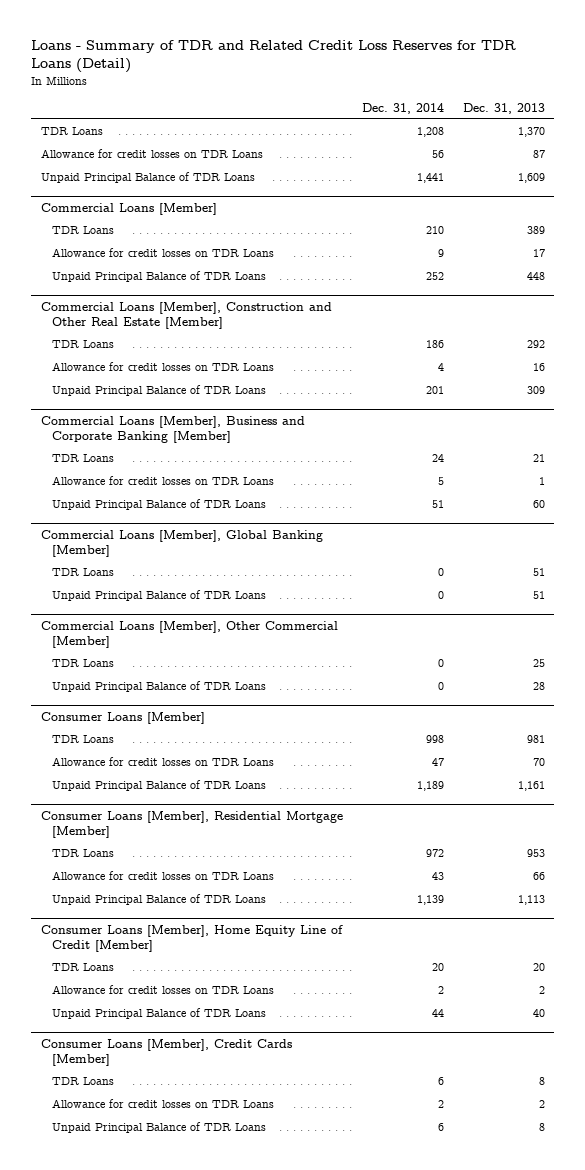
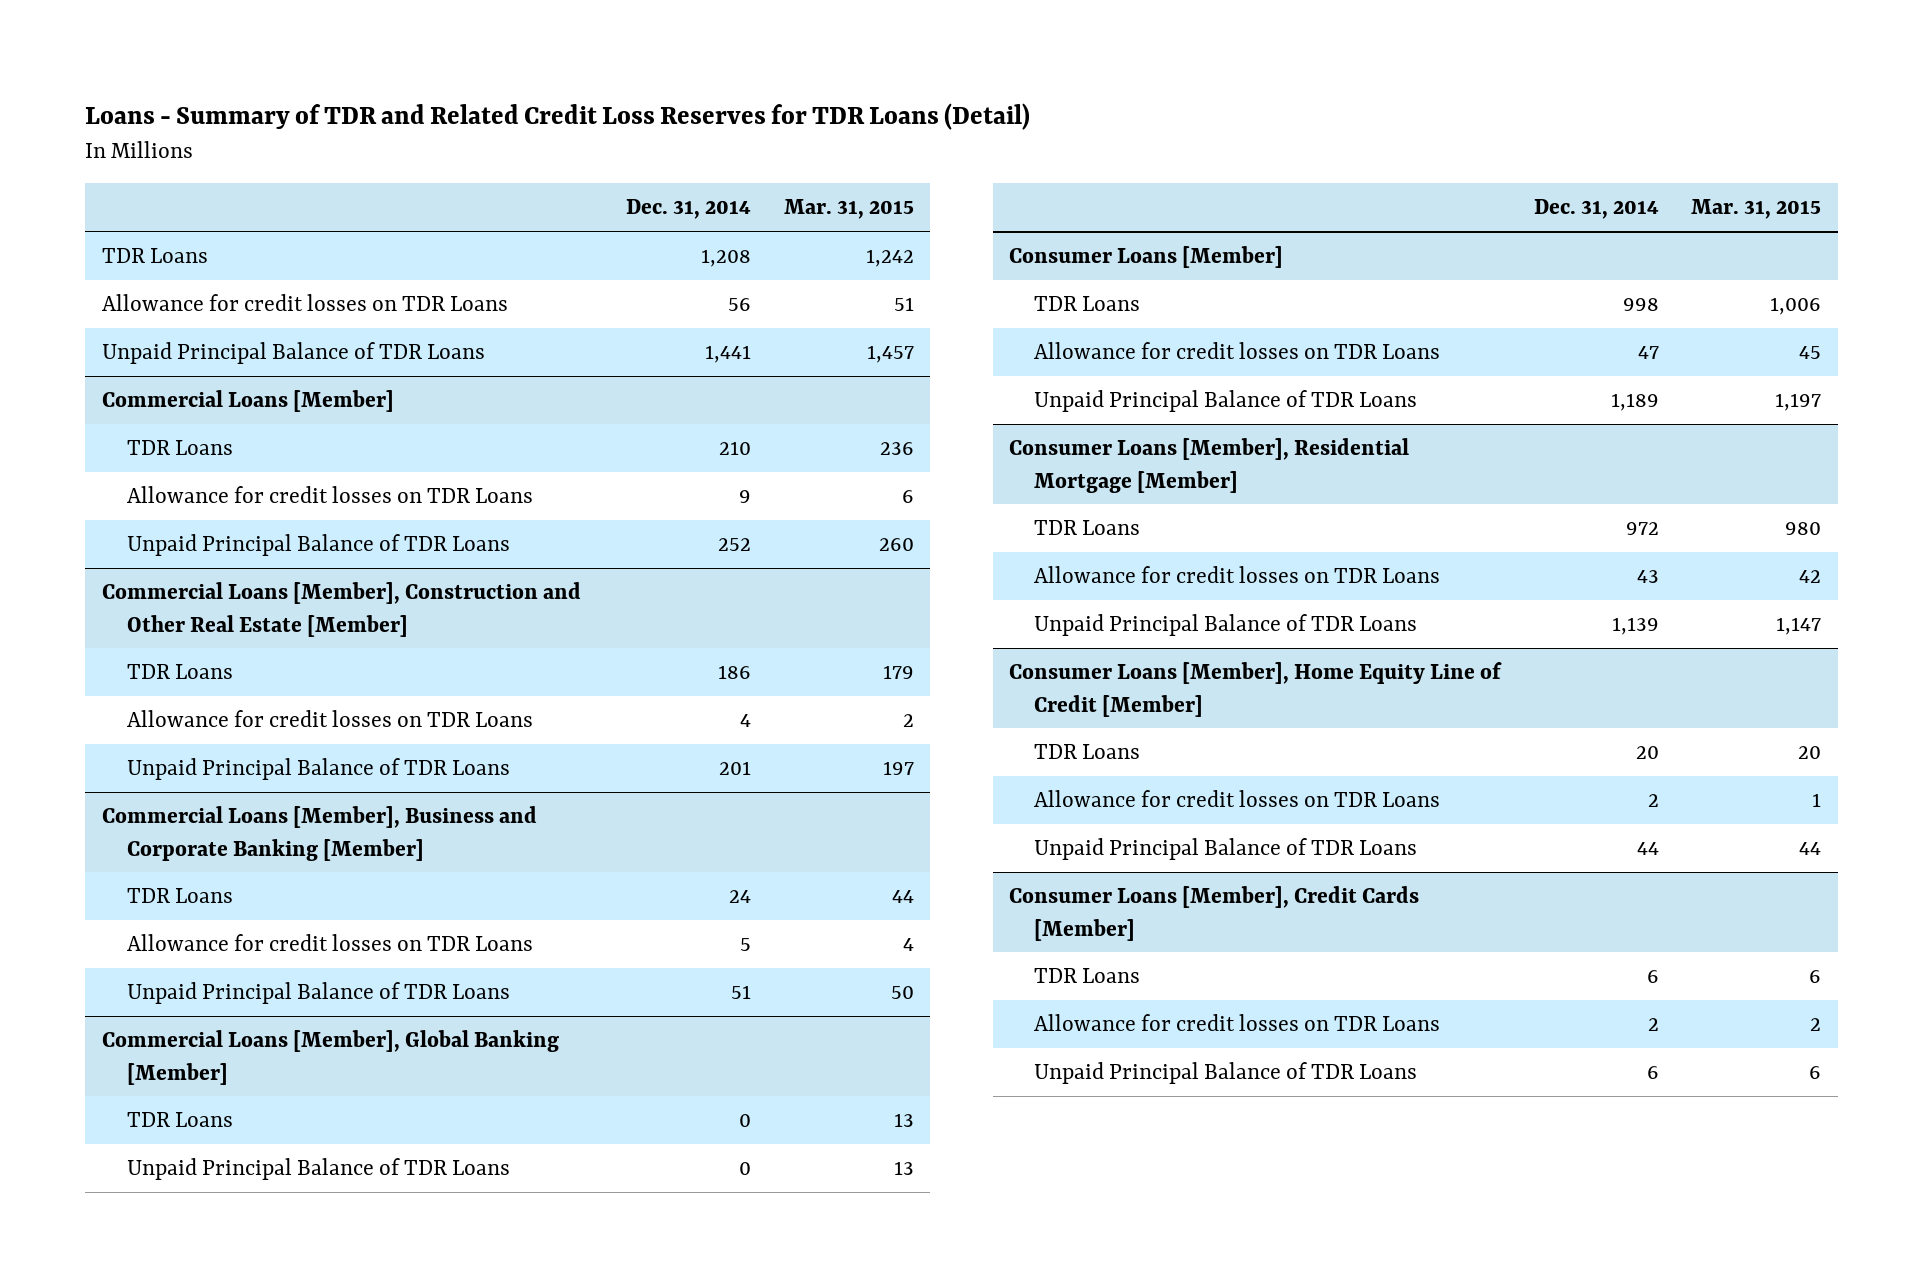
[462,102,545,114] Dec. 31, 2013 -> none
none -> [783,199,914,220] Mar. 31, 2015
[40,620,338,649] Commercial Loans [Member], Other Commercial [Member] -> none
[51,659,114,668] TDR Loans -> none
[51,681,266,693] Unpaid Principal Balance of TDR Loans -> none

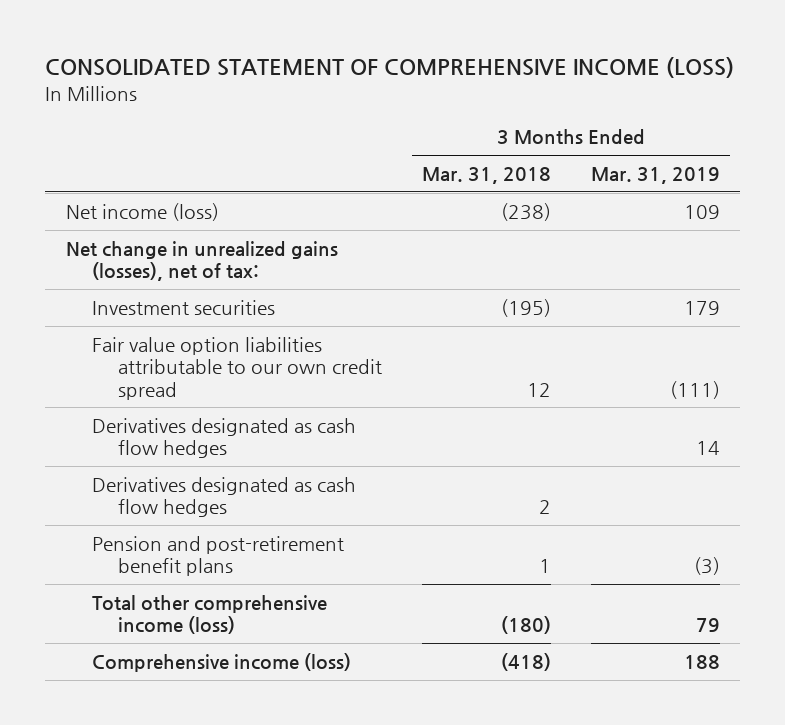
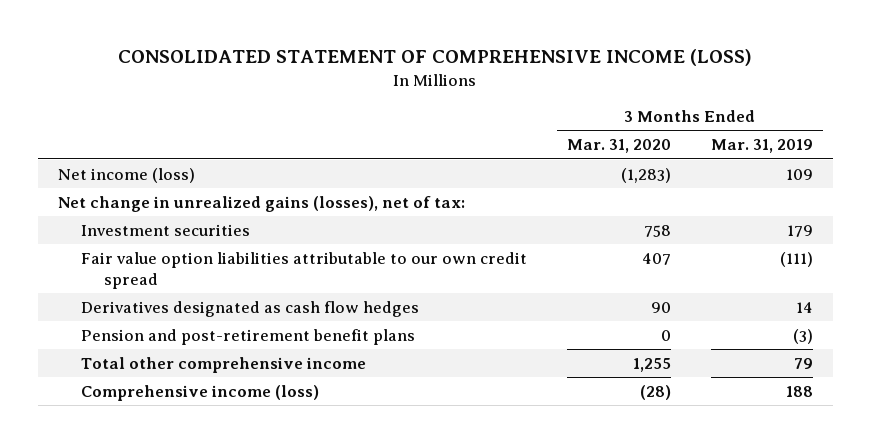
[421,166,551,184] Mar. 31, 2018 -> none
none -> [566,139,671,154] Mar. 31, 2020
[91,476,356,518] Derivatives designated as cash flow hedges -> none
[91,594,327,635] Total other comprehensive income (loss) -> [81,356,367,373] Total other comprehensive income

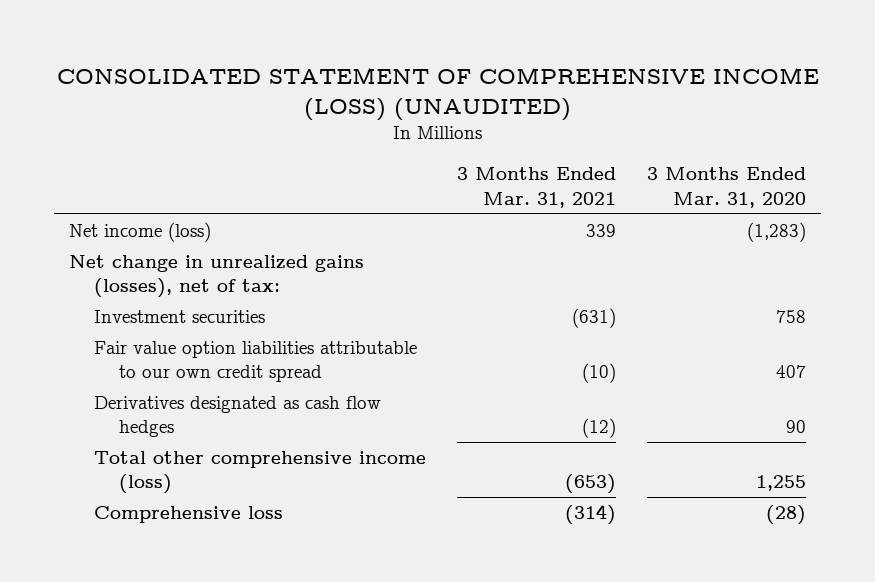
[118,49,753,67] CONSOLIDATED STATEMENT OF COMPREHENSIVE INCOME (LOSS) -> [56,66,819,121] CONSOLIDATED STATEMENT OF COMPREHENSIVE INCOME (LOSS) (UNAUDITED)
[710,139,813,154] Mar. 31, 2019 -> none
none -> [457,167,617,208] 3 Months Ended Mar. 31, 2021
[81,328,416,345] Pension and post-retirement benefit plans -> none
[81,356,367,373] Total other comprehensive income -> [94,450,427,495] Total other comprehensive income (loss)
[81,384,320,401] Comprehensive income (loss) -> [94,505,284,523] Comprehensive loss

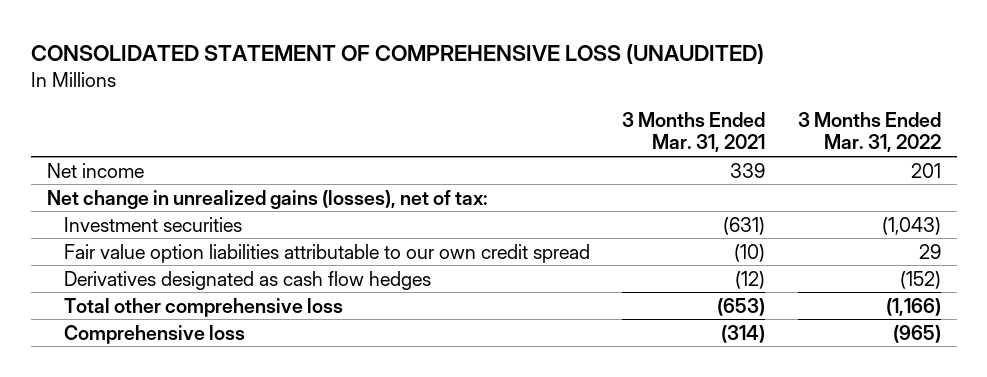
[56,66,819,121] CONSOLIDATED STATEMENT OF COMPREHENSIVE INCOME (LOSS) (UNAUDITED) -> [30,43,764,64] CONSOLIDATED STATEMENT OF COMPREHENSIVE LOSS (UNAUDITED)
[646,167,806,208] 3 Months Ended Mar. 31, 2020 -> none
none -> [797,111,941,153] 3 Months Ended Mar. 31, 2022
[69,221,212,242] Net income (loss) -> [46,162,144,178] Net income
[94,450,427,495] Total other comprehensive income (loss) -> [63,297,343,317] Total other comprehensive loss

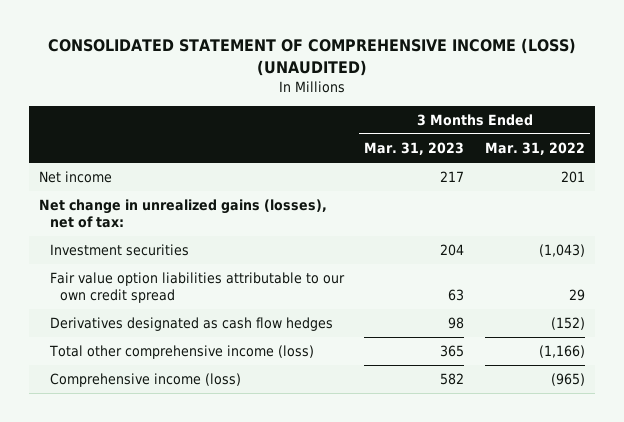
[30,43,764,64] CONSOLIDATED STATEMENT OF COMPREHENSIVE LOSS (UNAUDITED) -> [48,37,577,76] CONSOLIDATED STATEMENT OF COMPREHENSIVE INCOME (LOSS) (UNAUDITED)
[622,111,766,153] 3 Months Ended Mar. 31, 2021 -> none
none -> [364,142,465,156] Mar. 31, 2023
[63,297,343,317] Total other comprehensive loss -> [48,345,314,360] Total other comprehensive income (loss)
[63,324,245,344] Comprehensive loss -> [49,373,241,388] Comprehensive income (loss)

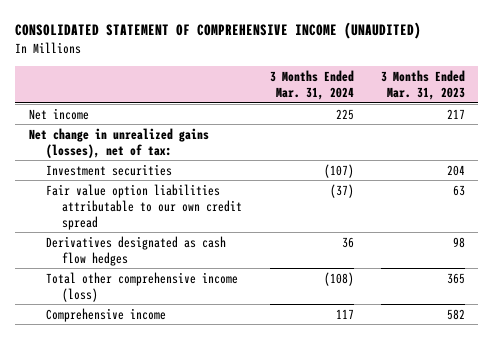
[48,37,577,76] CONSOLIDATED STATEMENT OF COMPREHENSIVE INCOME (LOSS) (UNAUDITED) -> [15,22,422,40] CONSOLIDATED STATEMENT OF COMPREHENSIVE INCOME (UNAUDITED)
[484,142,585,156] Mar. 31, 2022 -> none
none -> [269,69,354,101] 3 Months Ended Mar. 31, 2024
[49,373,241,388] Comprehensive income (loss) -> [45,307,166,322] Comprehensive income

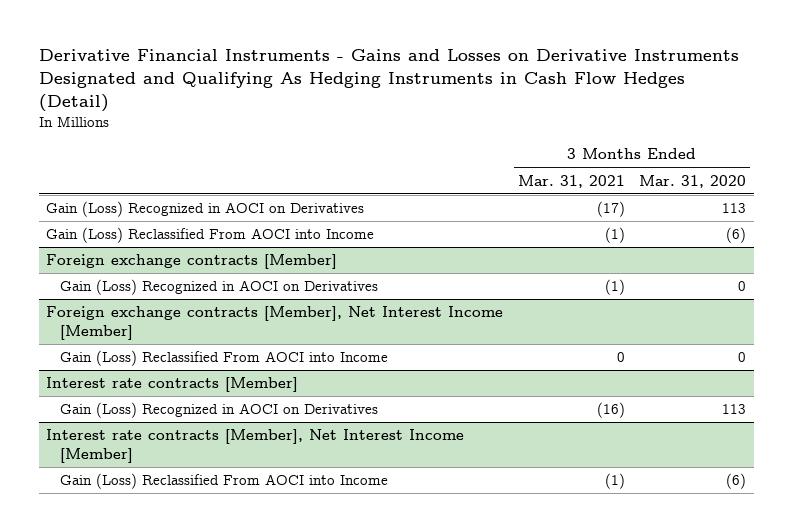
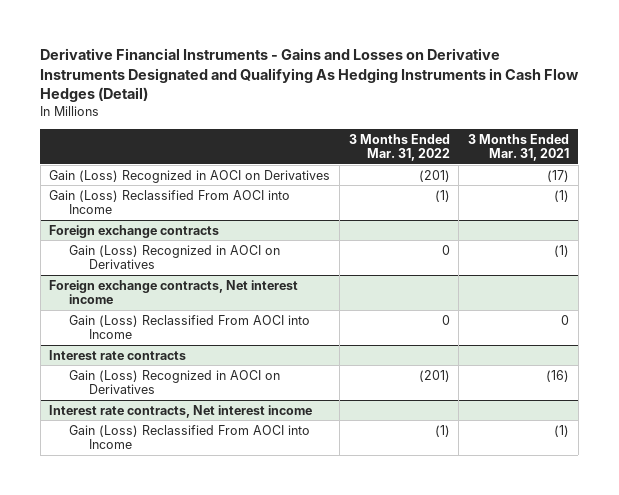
[639,174,747,188] Mar. 31, 2020 -> none
none -> [348,133,450,162] 3 Months Ended Mar. 31, 2022
[46,254,338,270] Foreign exchange contracts [Member] -> [49,224,220,238] Foreign exchange contracts
[46,306,504,340] Foreign exchange contracts [Member], Net Interest Income [Member] -> [49,279,299,305] Foreign exchange contracts, Net interest income
[46,377,299,393] Interest rate contracts [Member] -> [49,349,187,360] Interest rate contracts
[46,429,465,463] Interest rate contracts [Member], Net Interest Income [Member] -> [49,404,313,418] Interest rate contracts, Net interest income

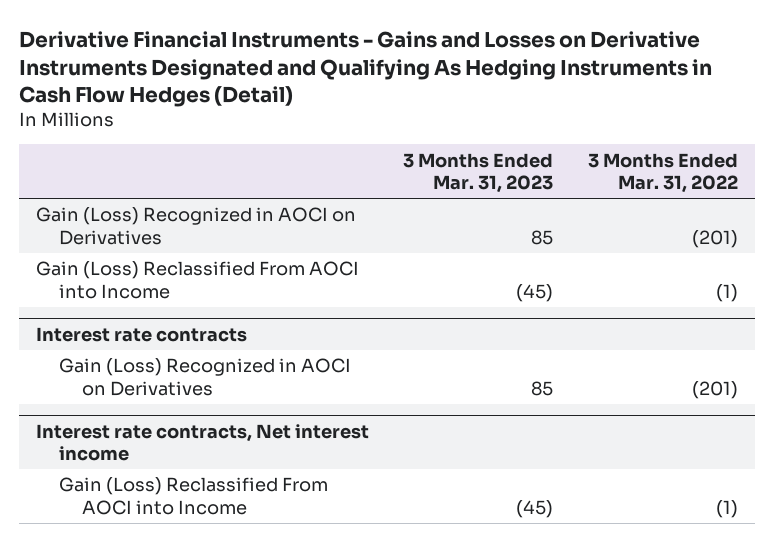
[468,133,570,162] 3 Months Ended Mar. 31, 2021 -> none
none -> [403,152,554,194] 3 Months Ended Mar. 31, 2023
[49,224,220,238] Foreign exchange contracts -> none
[69,244,281,270] Gain (Loss) Recognized in AOCI on Derivatives -> none
[49,279,299,305] Foreign exchange contracts, Net interest income -> none
[69,314,311,340] Gain (Loss) Reclassified From AOCI into Income -> none

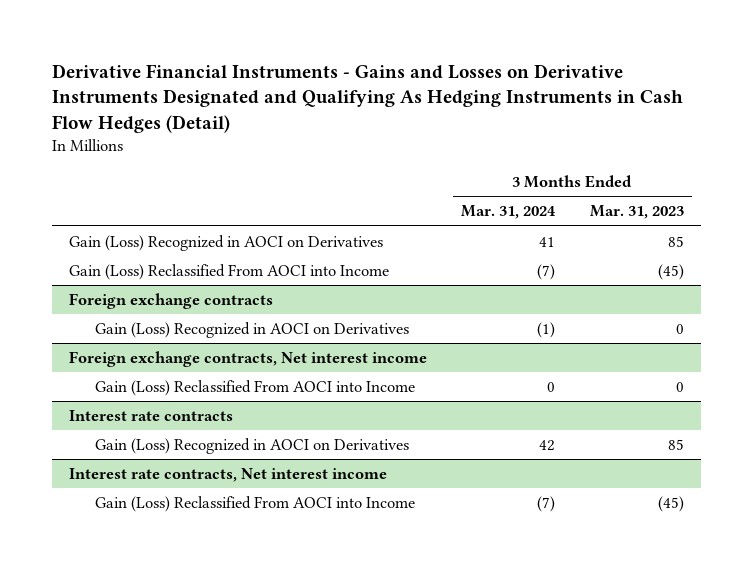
[587,152,738,194] 3 Months Ended Mar. 31, 2022 -> none
none -> [461,205,557,220] Mar. 31, 2024
none -> [69,292,274,309] Foreign exchange contracts
none -> [95,321,410,338] Gain (Loss) Recognized in AOCI on Derivatives
none -> [69,350,428,367] Foreign exchange contracts, Net interest income
none -> [95,379,416,396] Gain (Loss) Reclassified From AOCI into Income

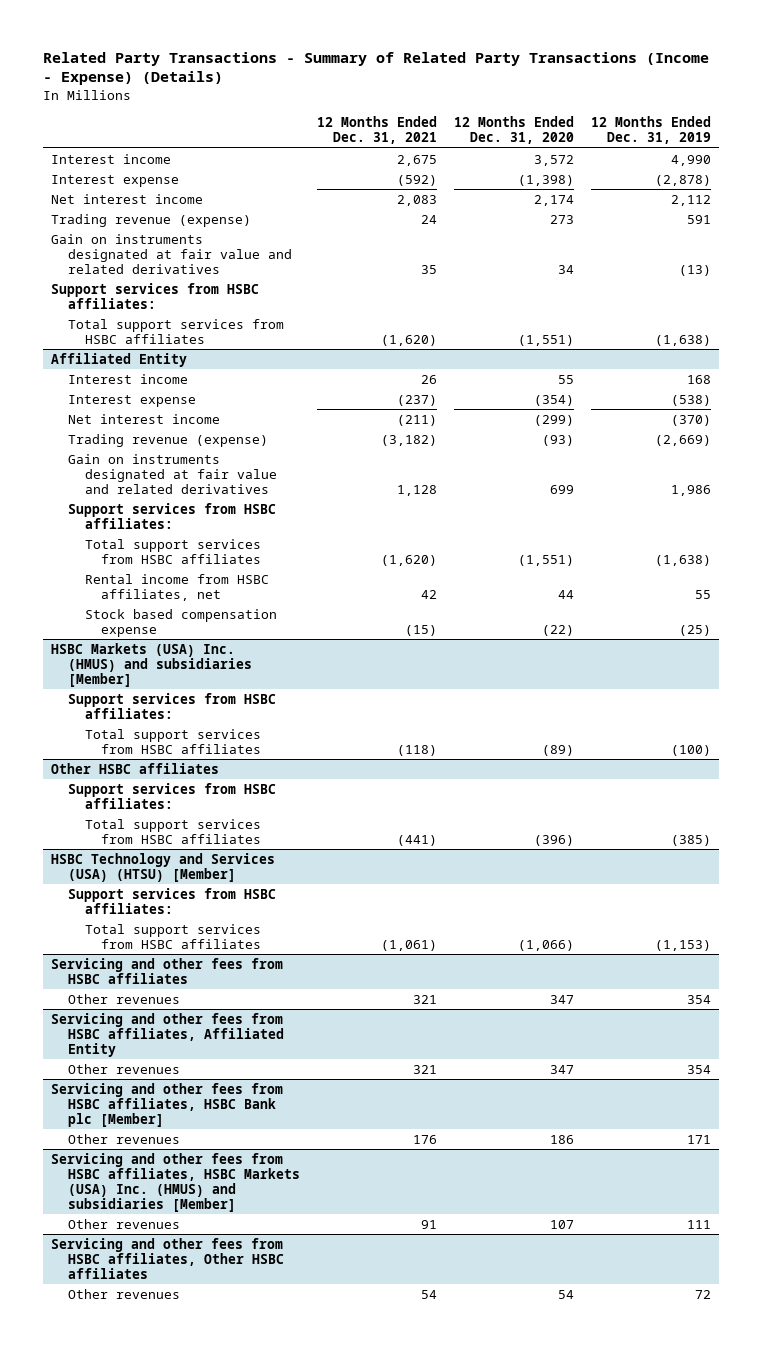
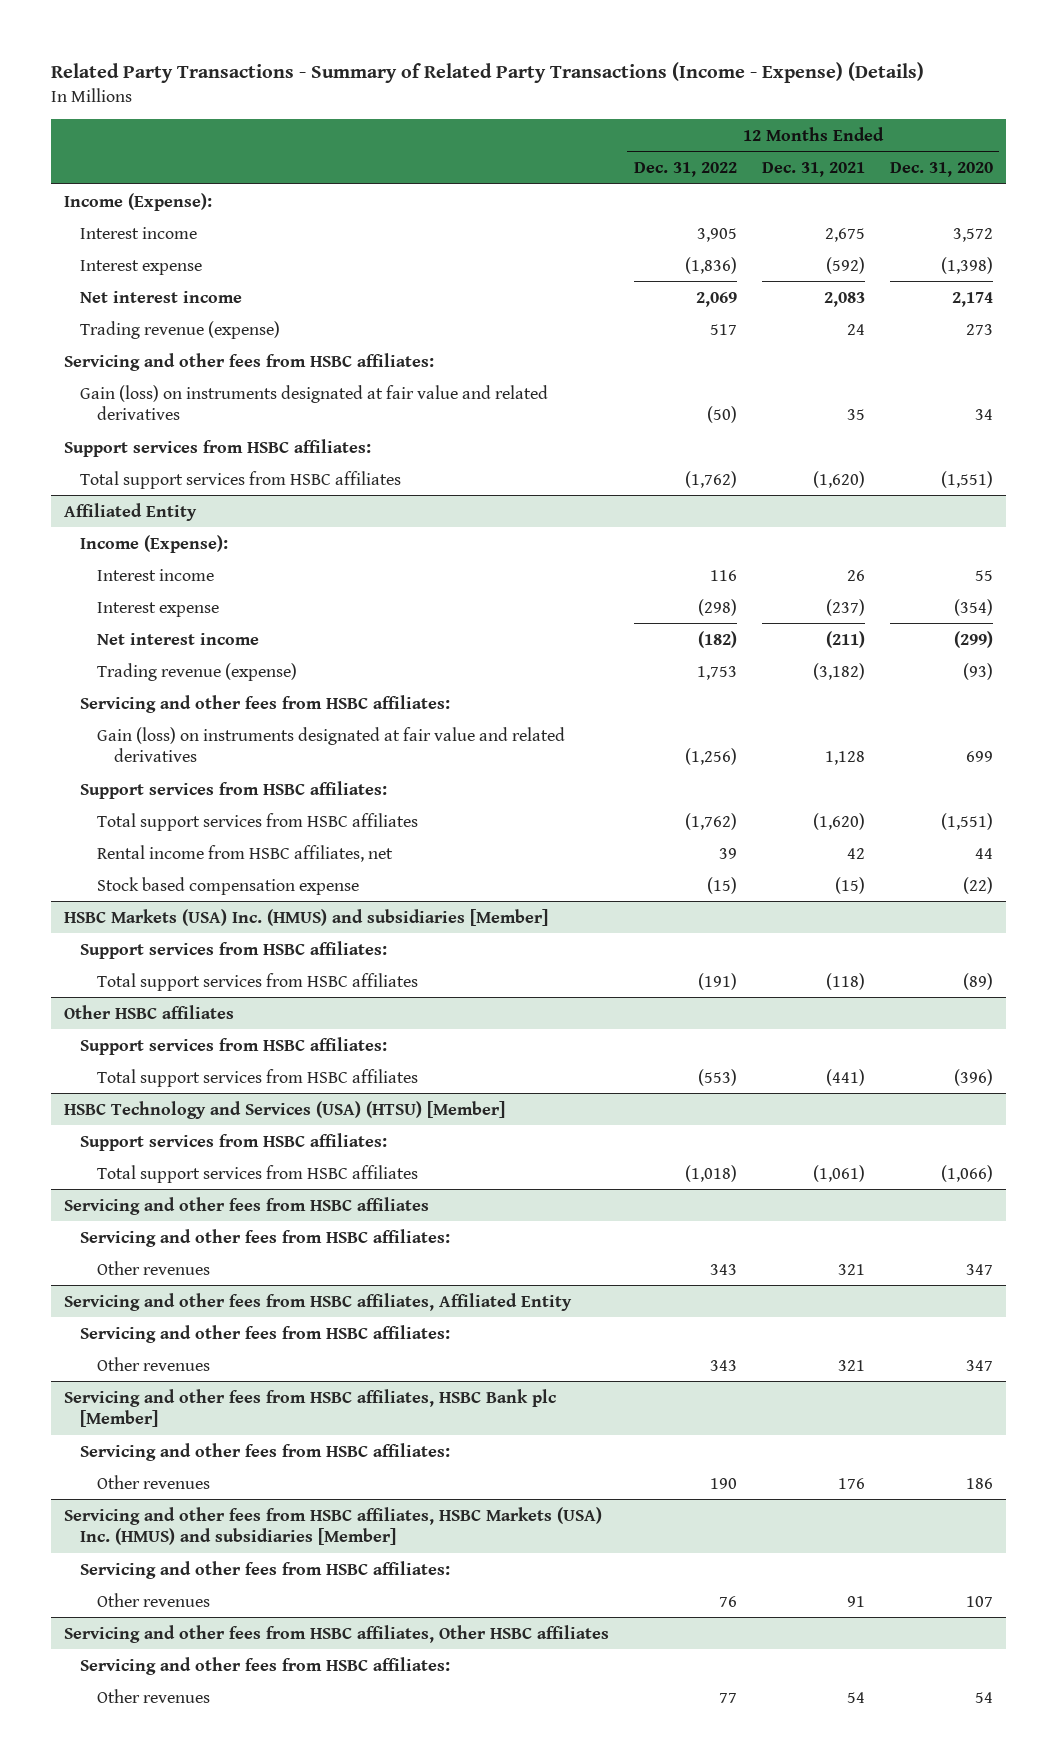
[590,116,711,145] 12 Months Ended Dec. 31, 2019 -> none
none -> [633,161,737,177] Dec. 31, 2022
none -> [63,192,212,211] Income (Expense):
none -> [63,352,434,371] Servicing and other fees from HSBC affiliates:
[51,233,292,274] Gain on instruments designated at fair value and related derivatives -> [80,384,549,421] Gain (loss) on instruments designated at fair value and related derivatives
none -> [80,534,229,553] Income (Expense):
none -> [80,694,451,713] Servicing and other fees from HSBC affiliates:
[67,453,277,494] Gain on instruments designated at fair value and related derivatives -> [96,726,565,763] Gain (loss) on instruments designated at fair value and related derivatives
none -> [80,1228,451,1247] Servicing and other fees from HSBC affiliates:
none -> [80,1324,451,1343] Servicing and other fees from HSBC affiliates:
none -> [80,1442,451,1461] Servicing and other fees from HSBC affiliates:
none -> [80,1560,451,1579] Servicing and other fees from HSBC affiliates:
none -> [80,1656,451,1675] Servicing and other fees from HSBC affiliates:

